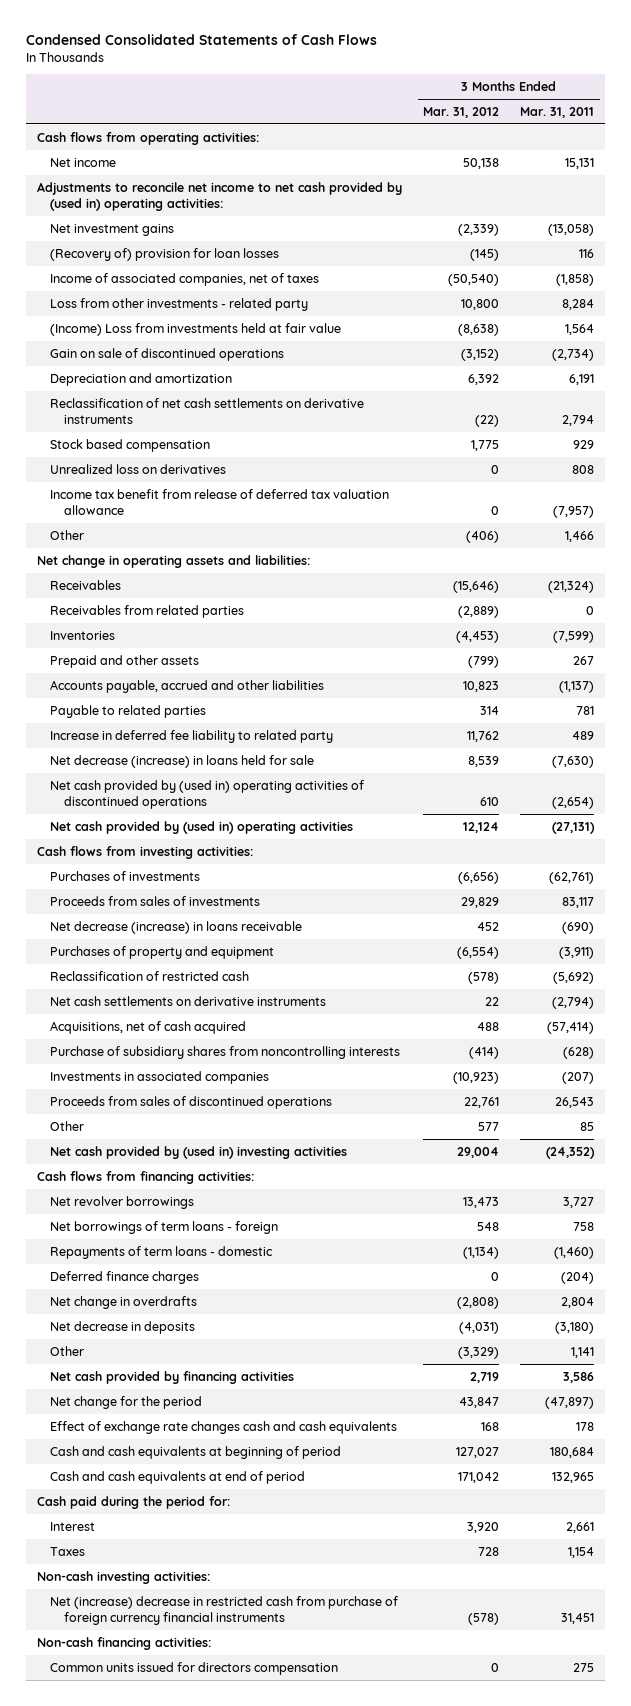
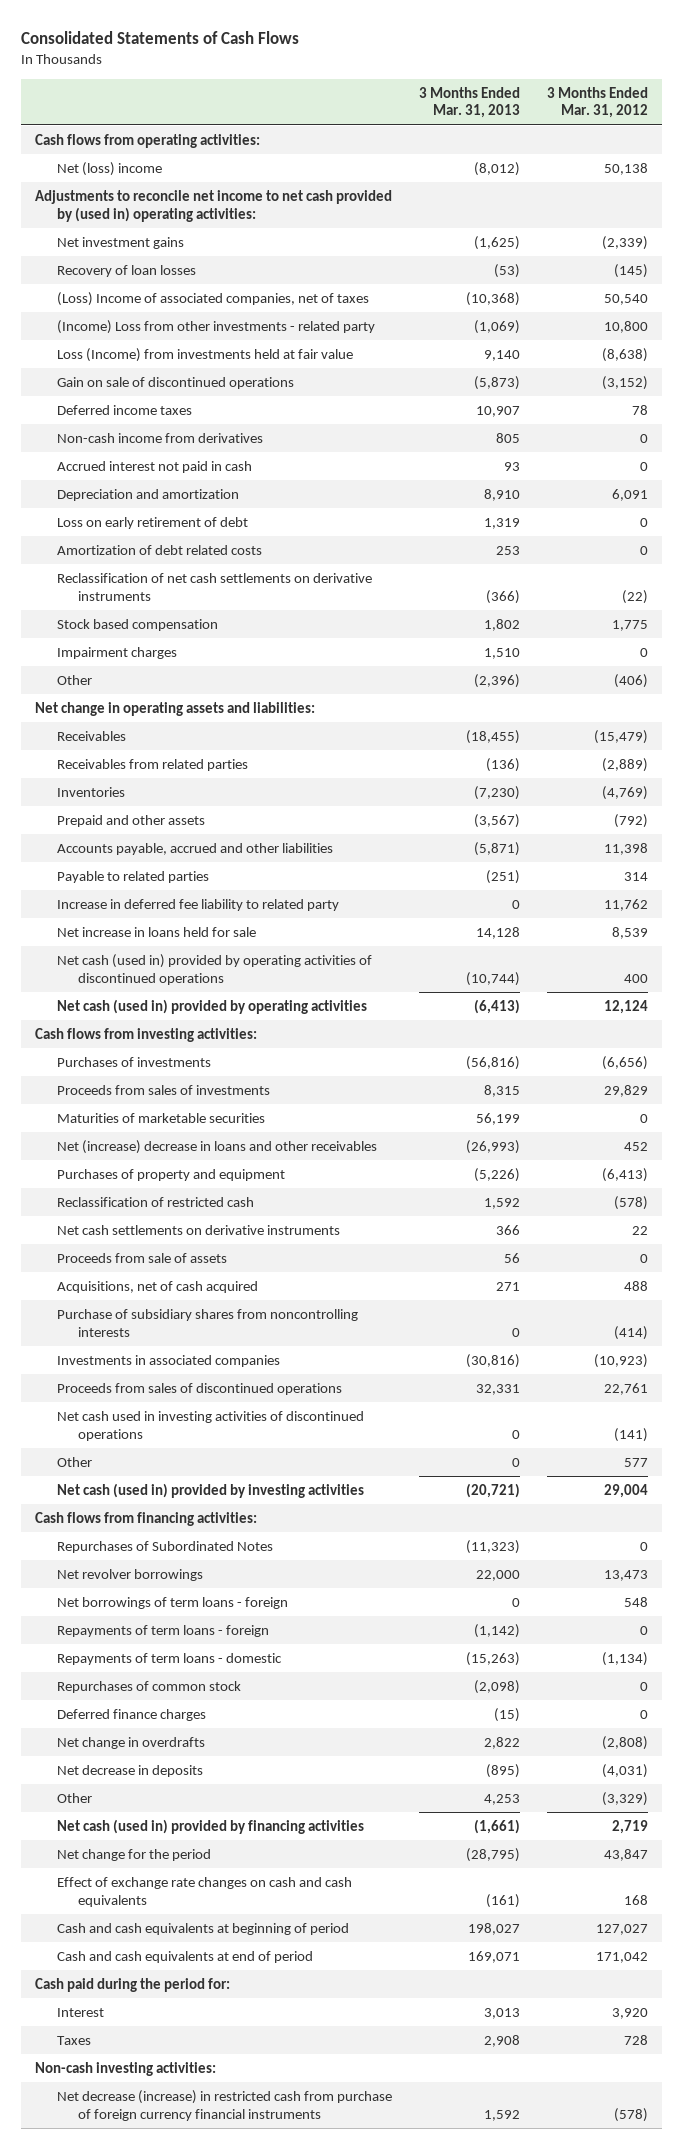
[25,34,377,46] Condensed Consolidated Statements of Cash Flows -> [20,30,299,44] Consolidated Statements of Cash Flows
[520,106,595,118] Mar. 31, 2011 -> none
none -> [419,86,521,119] 3 Months Ended Mar. 31, 2013
[50,157,117,167] Net income -> [56,161,162,176] Net (loss) income
[50,247,280,261] (Recovery of) provision for loan losses -> [56,264,196,277] Recovery of loan losses
[50,272,320,286] Income of associated companies, net of taxes -> [56,291,369,306] (Loss) Income of associated companies, net of taxes
[448,273,500,286] (50,540) -> [604,293,649,305] 50,540
[50,297,309,311] Loss from other investments - related party -> [56,319,375,334] (Income) Loss from other investments - related party
[50,322,342,336] (Income) Loss from investments held at fair value -> [56,347,353,362] Loss (Income) from investments held at fair value
none -> [56,404,192,415] Deferred income taxes
none -> [56,432,263,443] Non-cash income from derivatives
none -> [56,460,252,473] Accrued interest not paid in cash
[468,373,500,385] 6,392 -> [612,488,649,501] 6,091
none -> [56,516,248,529] Loss on early retirement of debt
none -> [56,544,262,555] Amortization of debt related costs
[50,463,227,474] Unrealized loss on derivatives -> none
[50,488,390,515] Income tax benefit from release of deferred tax valuation allowance -> none
none -> [56,646,177,659] Impairment charges
[453,580,500,593] (15,646) -> [594,729,649,744] (15,479)
[456,630,500,643] (4,453) -> [602,785,649,800] (4,769)
[468,655,500,668] (799) -> [614,813,649,828] (792)
[463,680,500,692] 10,823 -> [604,842,649,855] 11,398
[50,754,315,768] Net decrease (increase) in loans held for sale -> [56,926,256,937] Net increase in loans held for sale
[50,779,365,809] Net cash provided by (used in) operating activities of discontinued operations -> [56,953,372,985] Net cash (used in) provided by operating activities of discontinued operations
[480,796,500,806] 610 -> [624,973,649,983] 400
[50,820,354,834] Net cash provided by (used in) operating activities -> [56,998,367,1014] Net cash (used in) provided by operating activities
none -> [56,1112,265,1123] Maturities of marketable securities
[50,920,303,934] Net decrease (increase) in loans receivable -> [56,1139,377,1154] Net (increase) decrease in loans and other receivables
[457,946,500,959] (6,554) -> [602,1167,649,1182] (6,413)
none -> [56,1252,227,1263] Proceeds from sale of assets
none -> [56,1410,364,1441] Net cash used in investing activities of discontinued operations
[50,1145,348,1159] Net cash provided by (used in) investing activities -> [56,1482,364,1498] Net cash (used in) provided by investing activities
none -> [56,1540,273,1553] Repurchases of Subordinated Notes
none -> [56,1624,269,1637] Repayments of term loans - foreign
none -> [56,1680,241,1693] Repurchases of common stock
[50,1370,295,1384] Net cash provided by financing activities -> [56,1818,364,1834] Net cash (used in) provided by financing activities
[50,1420,398,1434] Effect of exchange rate changes cash and cash equivalents -> [56,1876,352,1907] Effect of exchange rate changes on cash and cash equivalents
[36,1636,211,1650] Non-cash financing activities: -> none
[50,1661,339,1675] Common units issued for directors compensation -> none
[50,1595,399,1625] Net (increase) decrease in restricted cash from purchase of foreign currency financial instruments -> [56,2089,392,2121] Net decrease (increase) in restricted cash from purchase of foreign currency financial instruments

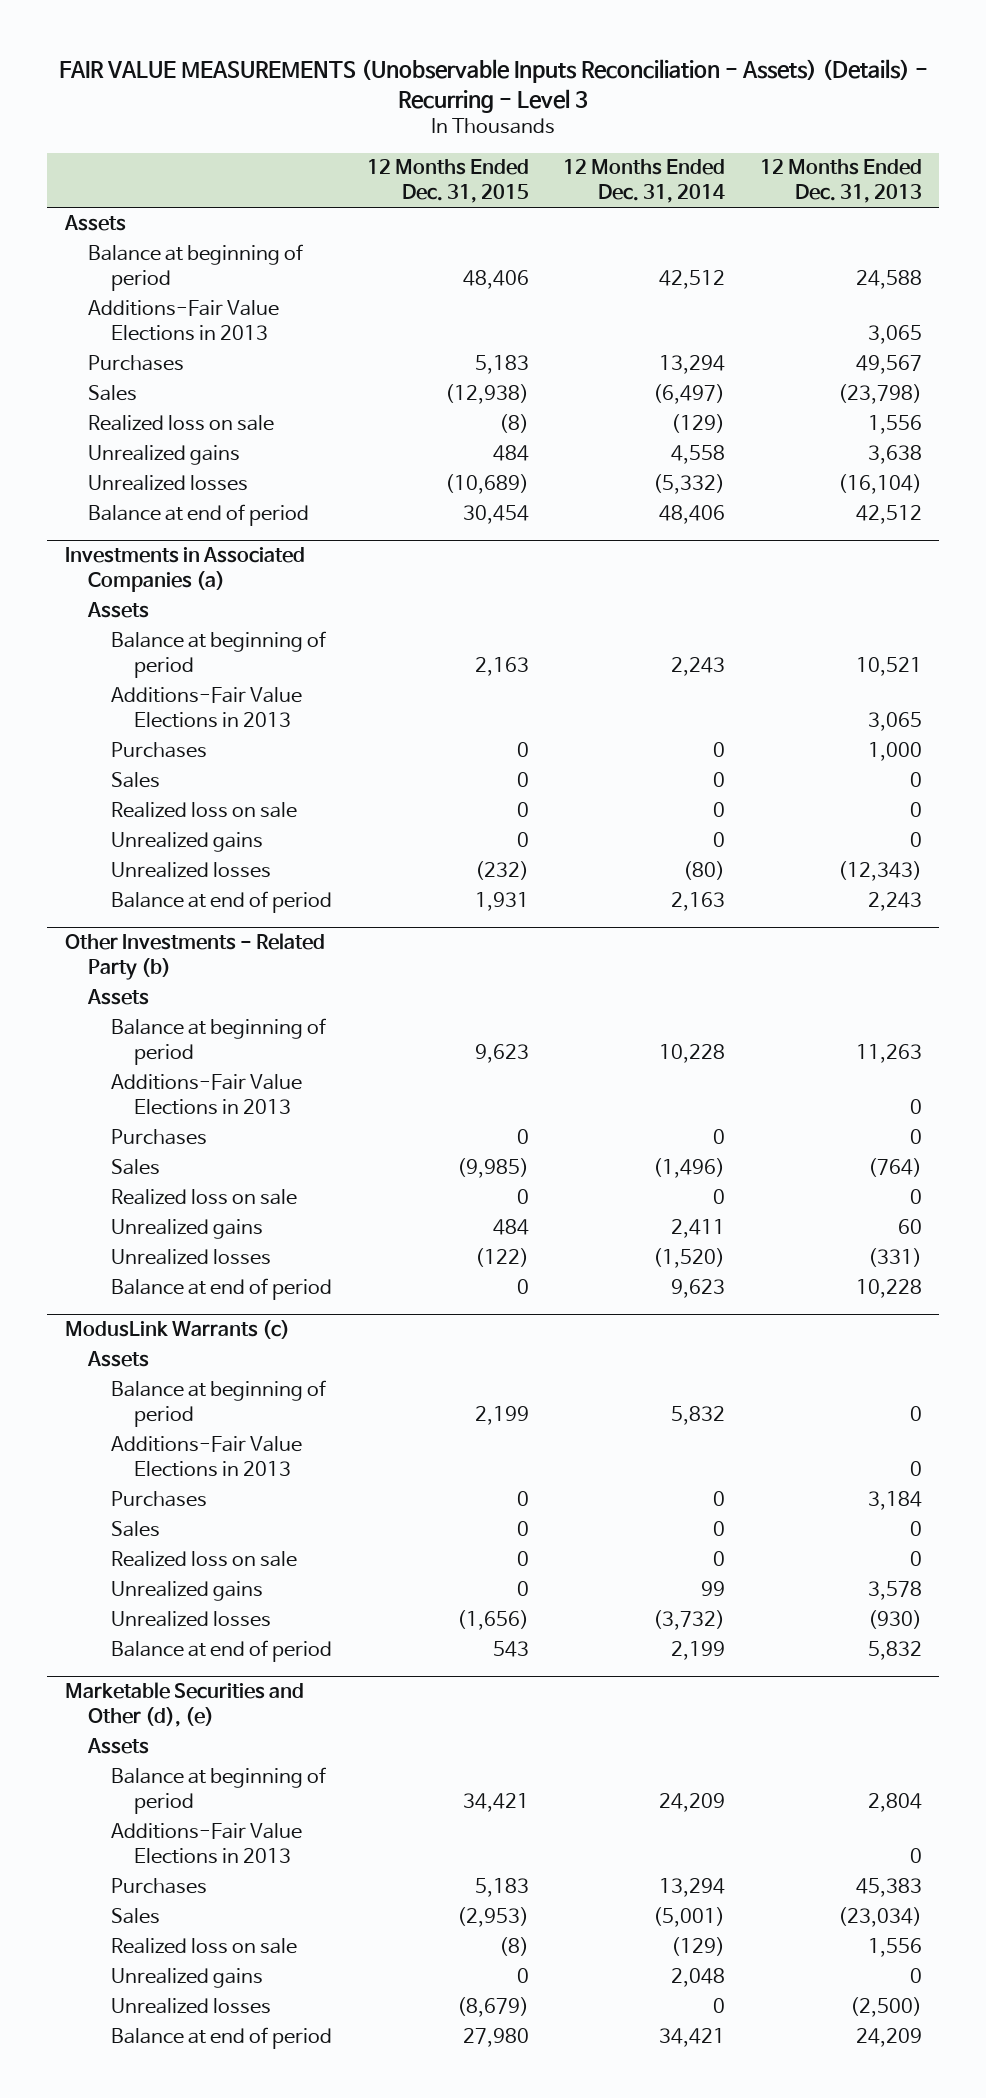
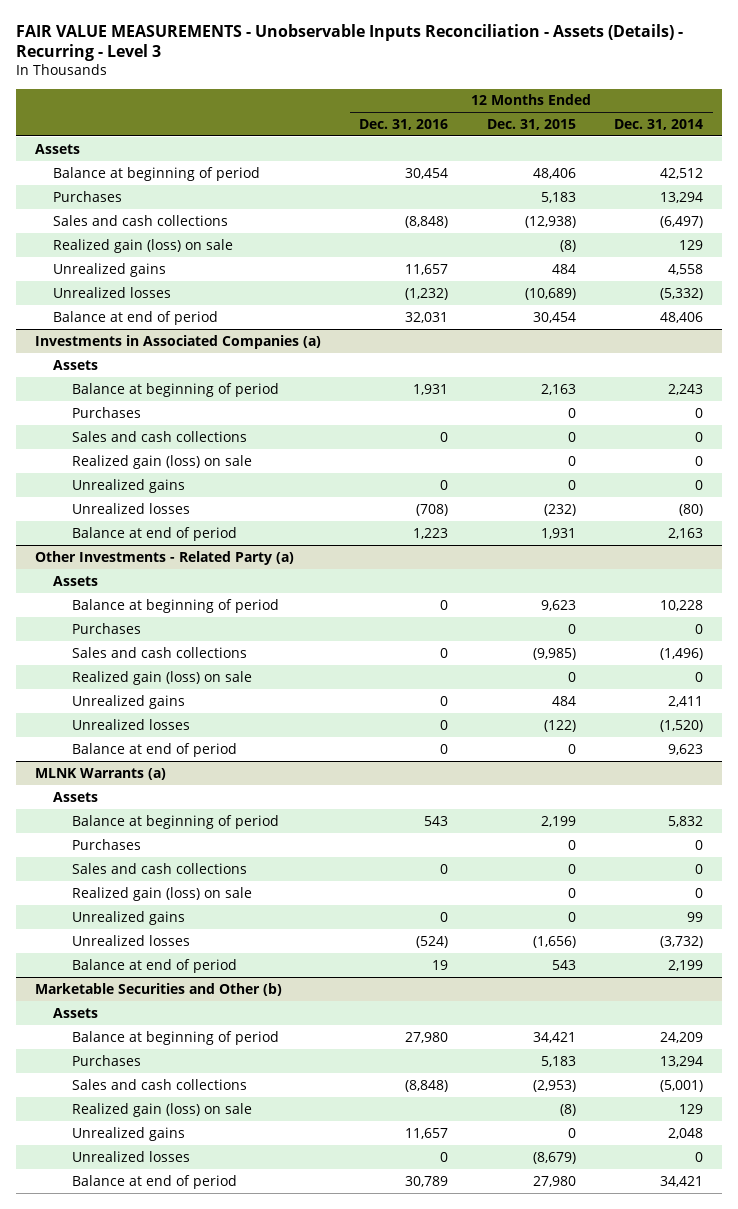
[59,59,929,114] FAIR VALUE MEASUREMENTS (Unobservable Inputs Reconciliation - Assets) (Details) - Recurring - Level 3 -> [15,23,683,62] FAIR VALUE MEASUREMENTS - Unobservable Inputs Reconciliation - Assets (Details) - Recurring - Level 3
[759,159,922,204] 12 Months Ended Dec. 31, 2013 -> none
none -> [359,118,449,130] Dec. 31, 2016
[87,299,279,341] Additions-Fair Value Elections in 2013 -> none
[87,384,137,401] Sales -> [53,214,229,226] Sales and cash collections
[87,414,274,431] Realized loss on sale -> [53,238,234,253] Realized gain (loss) on sale
[671,413,726,433] (129) -> [679,239,704,250] 129
[111,686,303,728] Additions-Fair Value Elections in 2013 -> none
[111,771,161,788] Sales -> [71,430,247,442] Sales and cash collections
[111,801,298,818] Realized loss on sale -> [71,454,252,469] Realized gain (loss) on sale
[64,933,325,981] Other Investments - Related Party (b) -> [35,550,295,565] Other Investments - Related Party (a)
[111,1073,303,1115] Additions-Fair Value Elections in 2013 -> none
[111,1158,161,1175] Sales -> [71,646,247,658] Sales and cash collections
[111,1188,298,1205] Realized loss on sale -> [71,670,252,685] Realized gain (loss) on sale
[64,1320,290,1340] ModusLink Warrants (c) -> [35,767,167,780] MLNK Warrants (a)
[111,1435,303,1477] Additions-Fair Value Elections in 2013 -> none
[111,1520,161,1537] Sales -> [71,862,247,874] Sales and cash collections
[111,1550,298,1567] Realized loss on sale -> [71,886,252,901] Realized gain (loss) on sale
[64,1682,304,1728] Marketable Securities and Other (d), (e) -> [35,982,283,996] Marketable Securities and Other (b)
[111,1822,303,1864] Additions-Fair Value Elections in 2013 -> none
[111,1907,161,1924] Sales -> [71,1078,247,1090] Sales and cash collections
[111,1937,298,1954] Realized loss on sale -> [71,1102,252,1117] Realized gain (loss) on sale
[671,1936,726,1956] (129) -> [679,1103,704,1114] 129

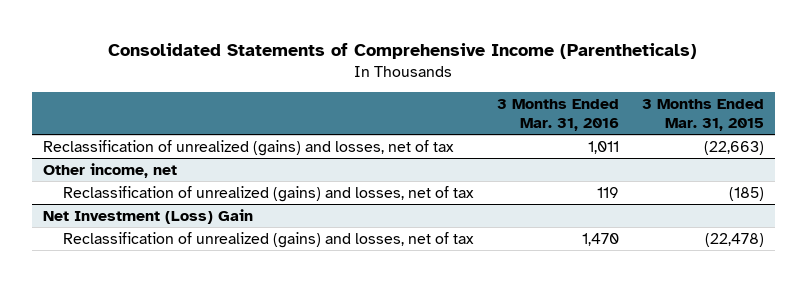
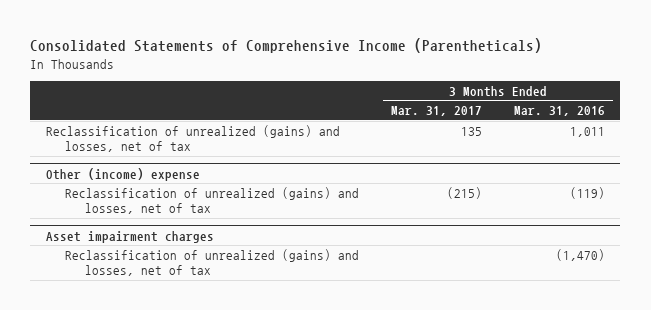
[641,99,764,131] 3 Months Ended Mar. 31, 2015 -> none
none -> [390,106,482,117] Mar. 31, 2017
[43,208,254,224] Net Investment (Loss) Gain -> none
[43,162,178,178] Other income, net -> [45,167,200,181] Other (income) expense
[596,186,619,198] 119 -> [569,186,605,199] (119)
none -> [45,230,214,243] Asset impairment charges
[581,232,619,246] 1,470 -> [555,248,605,261] (1,470)

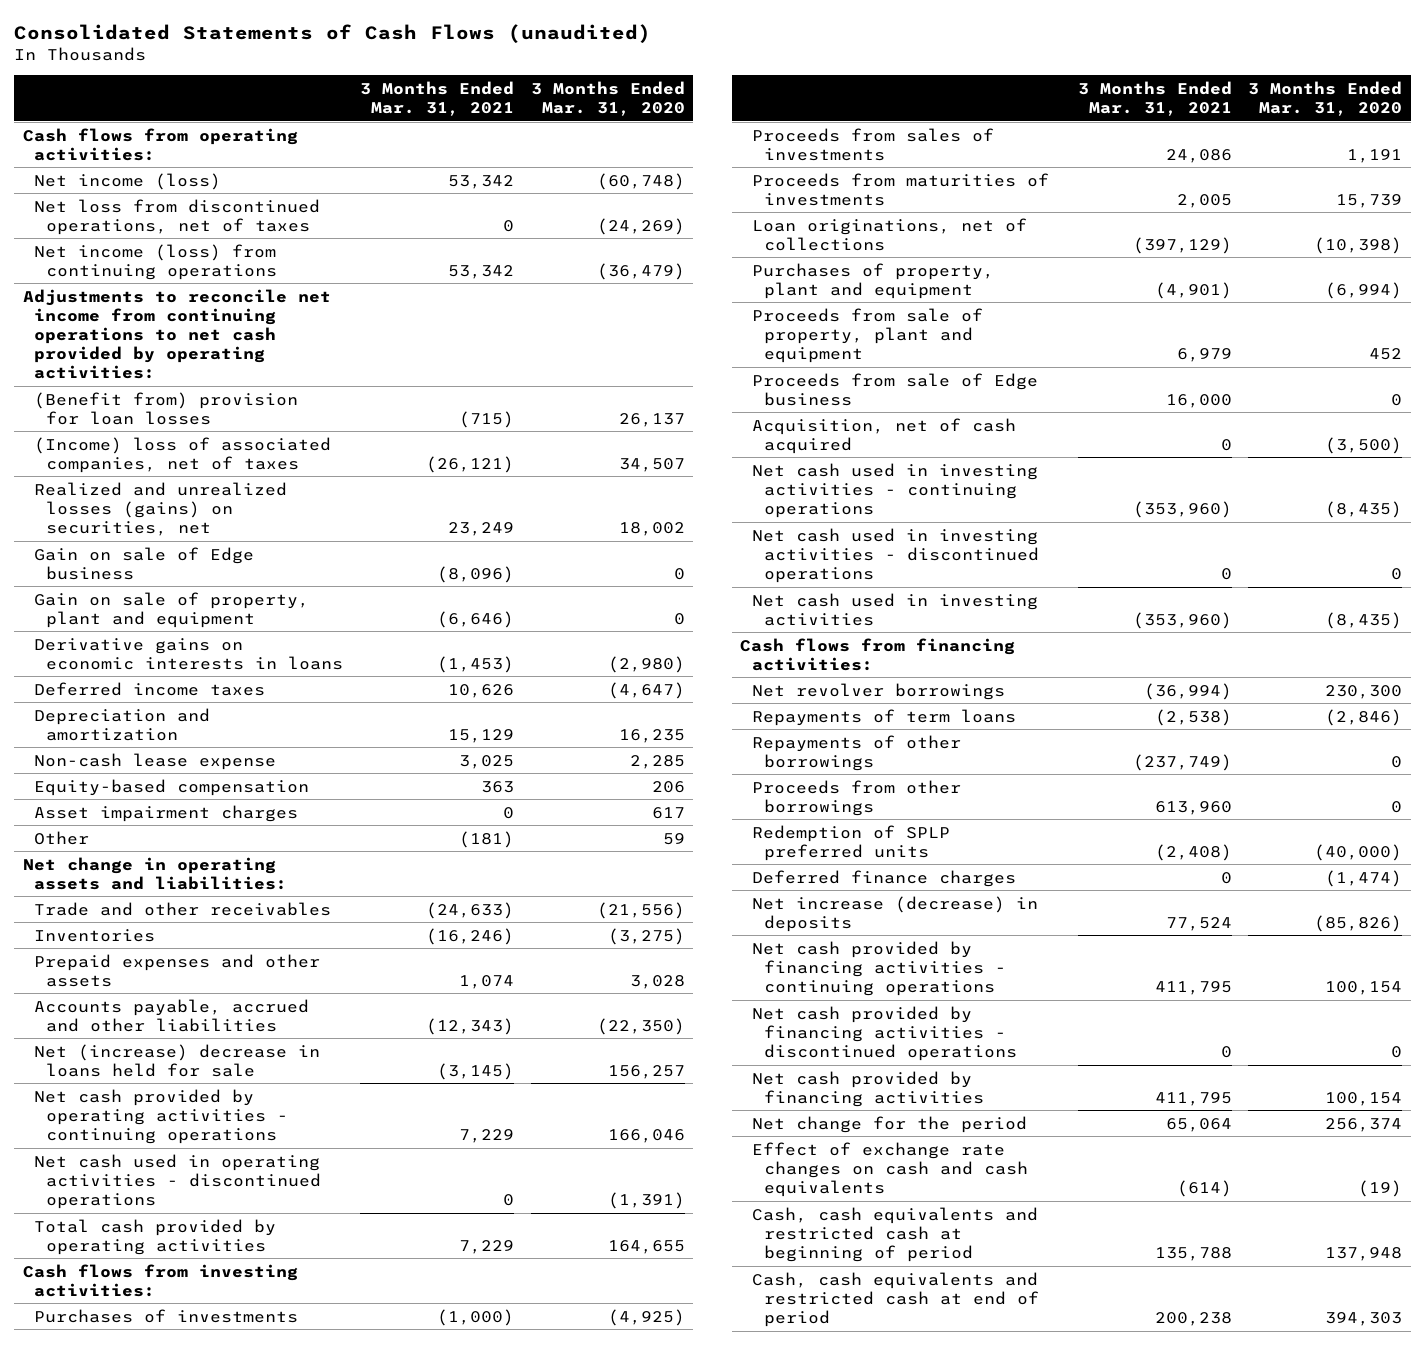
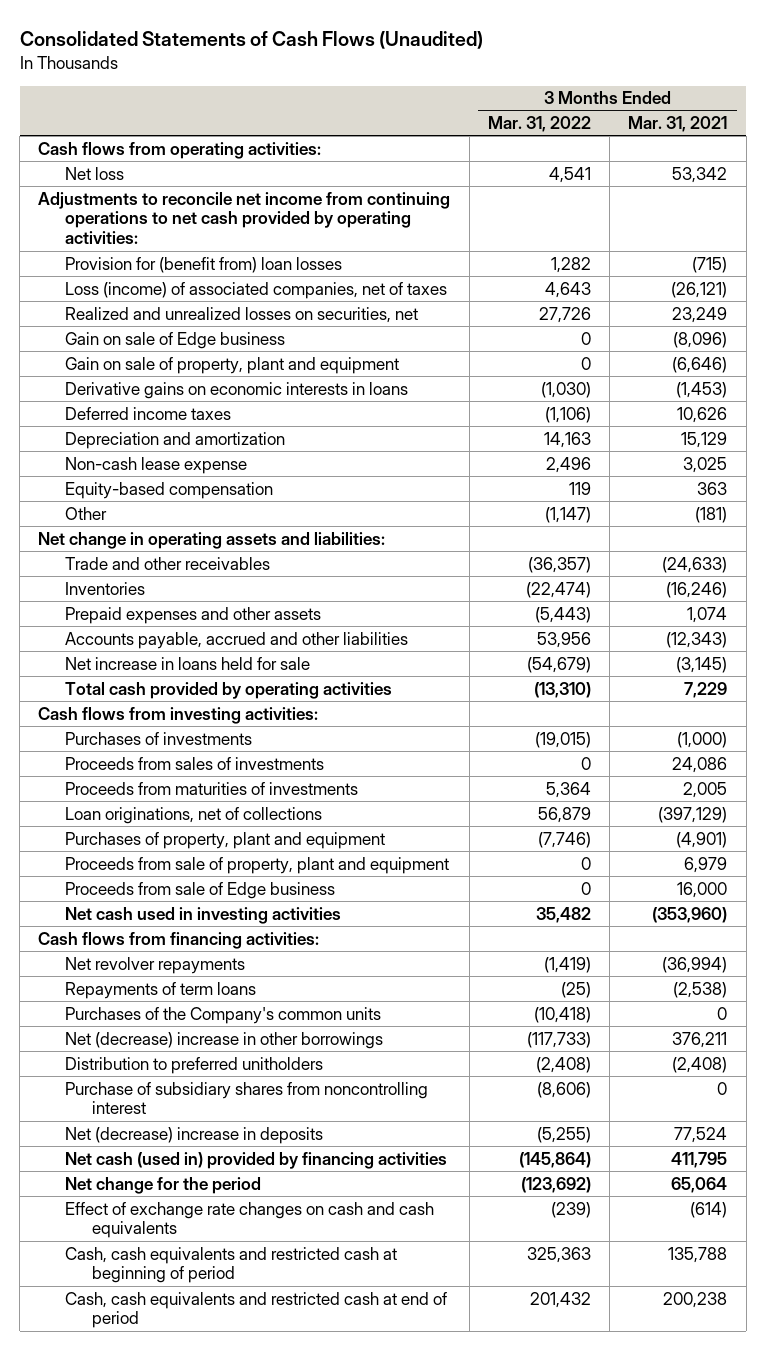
[14,23,652,43] Consolidated Statements of Cash Flows (unaudited) -> [19,30,483,49] Consolidated Statements of Cash Flows (Unaudited)
[530,80,685,116] 3 Months Ended Mar. 31, 2020 -> none
none -> [487,116,591,133] Mar. 31, 2022
[34,198,321,235] Net loss from discontinued operations, net of taxes -> none
[34,243,278,280] Net income (loss) from continuing operations -> none
[34,172,222,190] Net income (loss) -> [65,166,125,180] Net loss
[34,391,299,425] (Benefit from) provision for loan losses -> [65,256,343,273] Provision for (benefit from) loan losses
[34,436,332,473] (Income) loss of associated companies, net of taxes -> [65,281,448,299] Loss (income) of associated companies, net of taxes
[34,481,288,536] Realized and unrealized losses (gains) on securities, net -> [65,306,419,323] Realized and unrealized losses on securities, net
[34,804,299,822] Asset impairment charges -> none
[34,1088,289,1144] Net cash provided by operating activities - continuing operations -> none
[34,1153,322,1209] Net cash used in operating activities - discontinued operations -> none
[34,1043,321,1077] Net (increase) decrease in loans held for sale -> [65,656,311,670] Net increase in loans held for sale
[752,417,1017,454] Acquisition, net of cash acquired -> none
[752,462,1039,518] Net cash used in investing activities - continuing operations -> none
[752,527,1039,583] Net cash used in investing activities - discontinued operations -> none
[752,682,1006,700] Net revolver borrowings -> [65,956,246,974] Net revolver repayments
[752,734,962,771] Repayments of other borrowings -> none
[752,779,962,816] Proceeds from other borrowings -> none
[752,869,1017,887] Deferred finance charges -> none
[752,940,1006,996] Net cash provided by financing activities - continuing operations -> none
[752,1005,1017,1061] Net cash provided by financing activities - discontinued operations -> none
none -> [65,1006,382,1024] Purchases of the Company's common units
none -> [65,1031,384,1049] Net (decrease) increase in other borrowings
[752,824,951,861] Redemption of SPLP preferred units -> [65,1056,324,1074] Distribution to preferred unitholders
none -> [65,1081,429,1115] Purchase of subsidiary shares from noncontrolling interest
[752,895,1039,932] Net increase (decrease) in deposits -> [65,1126,324,1144] Net (decrease) increase in deposits
[752,1070,984,1107] Net cash provided by financing activities -> [65,1151,448,1169] Net cash (used in) provided by financing activities

